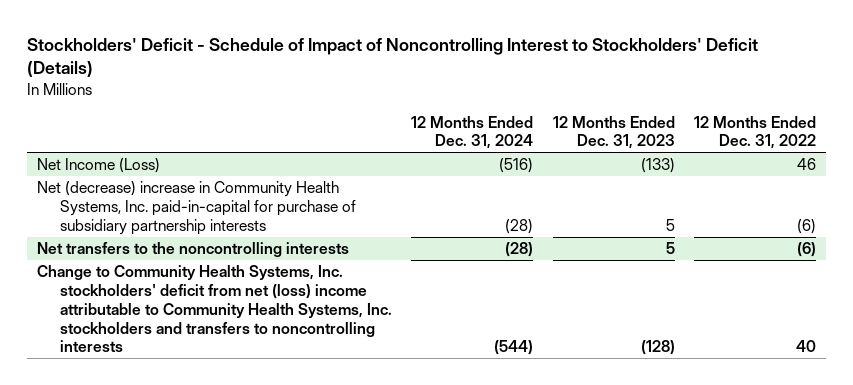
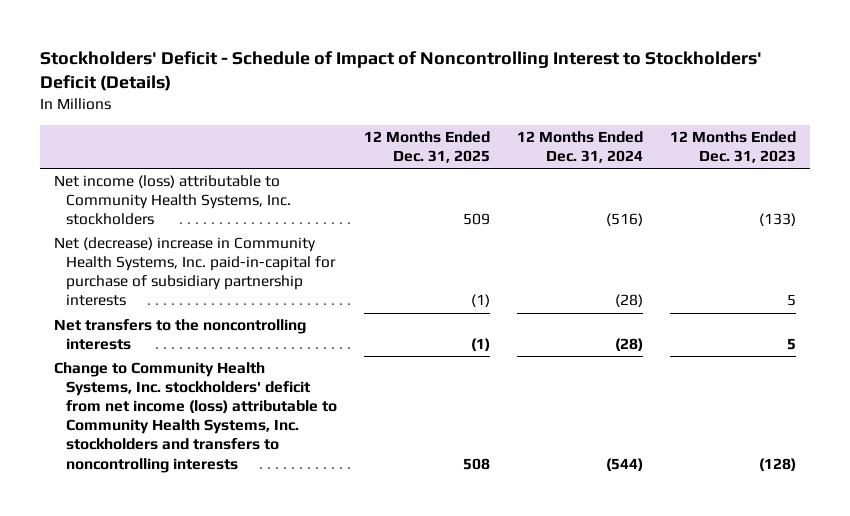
[694,115,817,150] 12 Months Ended Dec. 31, 2022 -> none
none -> [364,130,491,163] 12 Months Ended Dec. 31, 2025
[36,158,160,174] Net Income (Loss) -> [53,175,292,226] Net income (loss) attributable to Community Health Systems, Inc. stockholders
[36,265,392,353] Change to Community Health Systems, Inc. stockholders' deficit from net (loss) income attributable to Community Health Systems, Inc. stockholders and transfers to noncontrolling interests -> [53,362,338,473] Change to Community Health Systems, Inc. stockholders' deficit from net income (loss) attributable to Community Health Systems, Inc. stockholders and transfers to noncontrolling interests

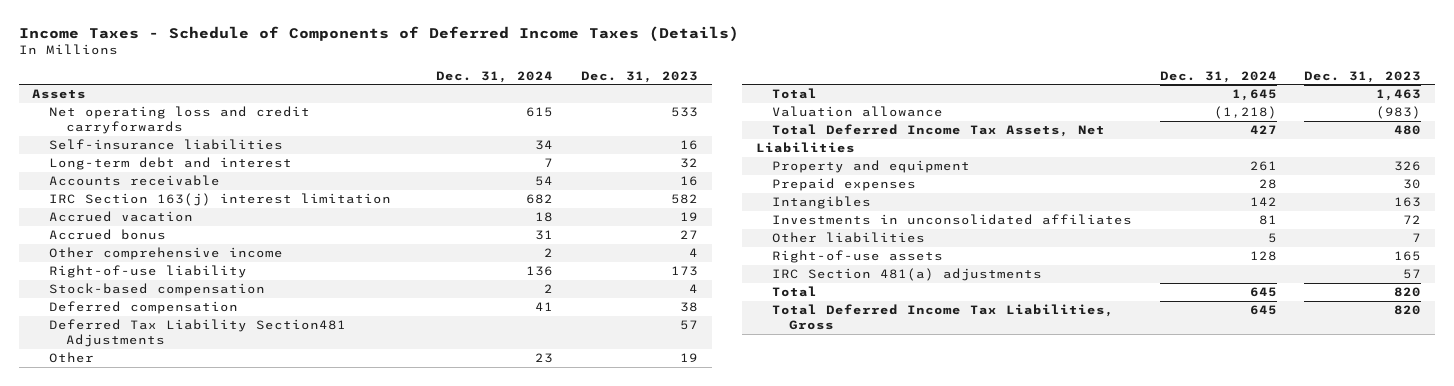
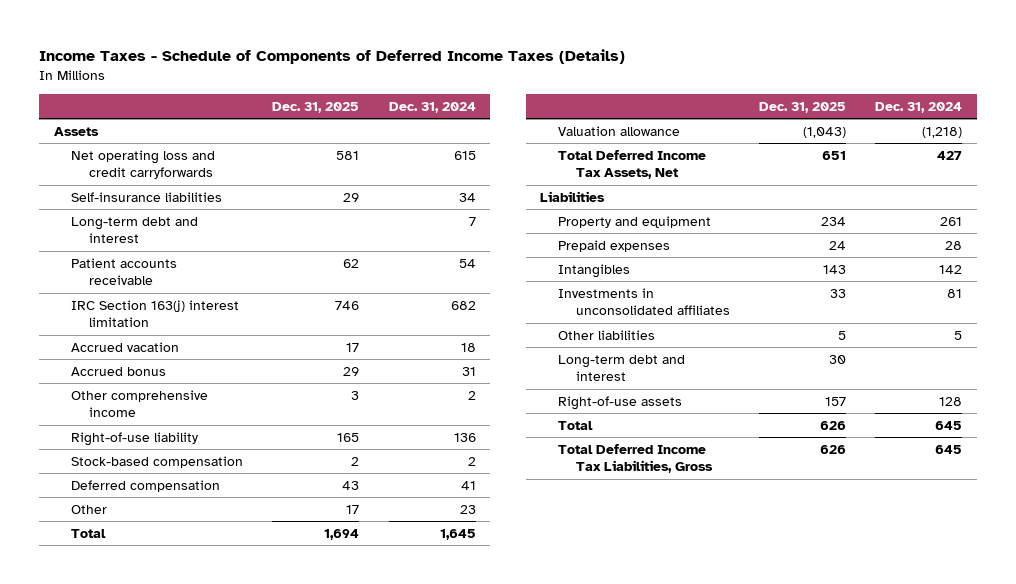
[580,70,698,83] Dec. 31, 2023 -> none
none -> [272,101,360,113] Dec. 31, 2025
[48,175,220,187] Accounts receivable -> [71,257,178,286] Patient accounts receivable
[48,319,346,348] Deferred Tax Liability Section481 Adjustments -> none
none -> [557,354,685,382] Long-term debt and interest
[772,268,1043,282] IRC Section 481(a) adjustments -> none

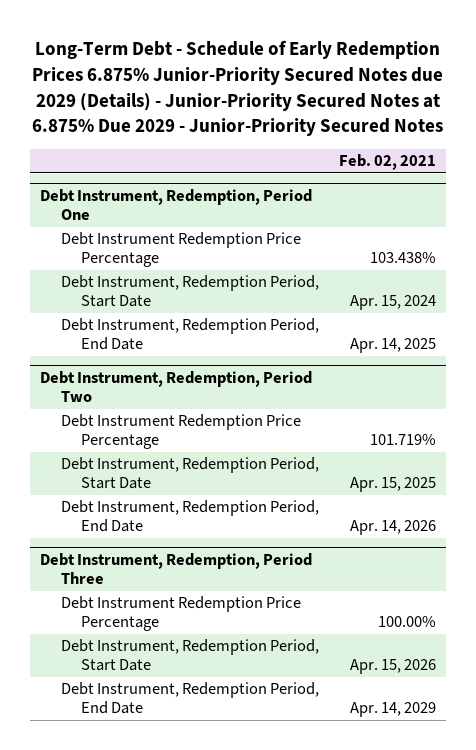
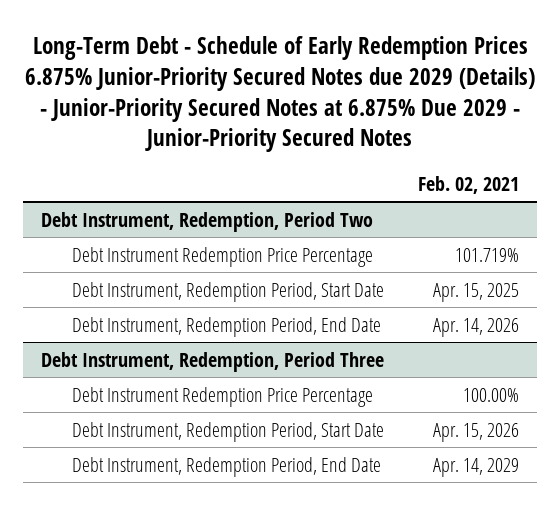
[39,188,312,220] Debt Instrument, Redemption, Period One -> none
[60,232,301,268] Debt Instrument Redemption Price Percentage -> none
[60,275,319,308] Debt Instrument, Redemption Period, Start Date -> none
[60,318,319,351] Debt Instrument, Redemption Period, End Date -> none

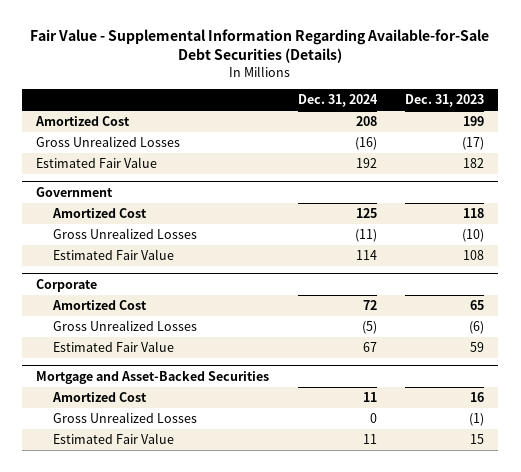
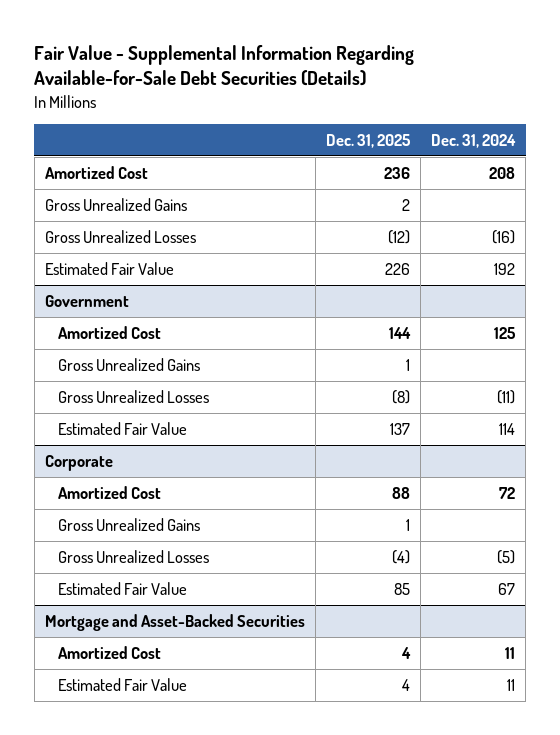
[405,94,485,108] Dec. 31, 2023 -> none
none -> [326,133,412,148] Dec. 31, 2025
none -> [44,197,187,211] Gross Unrealized Gains
none -> [57,357,200,371] Gross Unrealized Gains
none -> [57,517,200,531] Gross Unrealized Gains
[53,412,198,424] Gross Unrealized Losses -> none

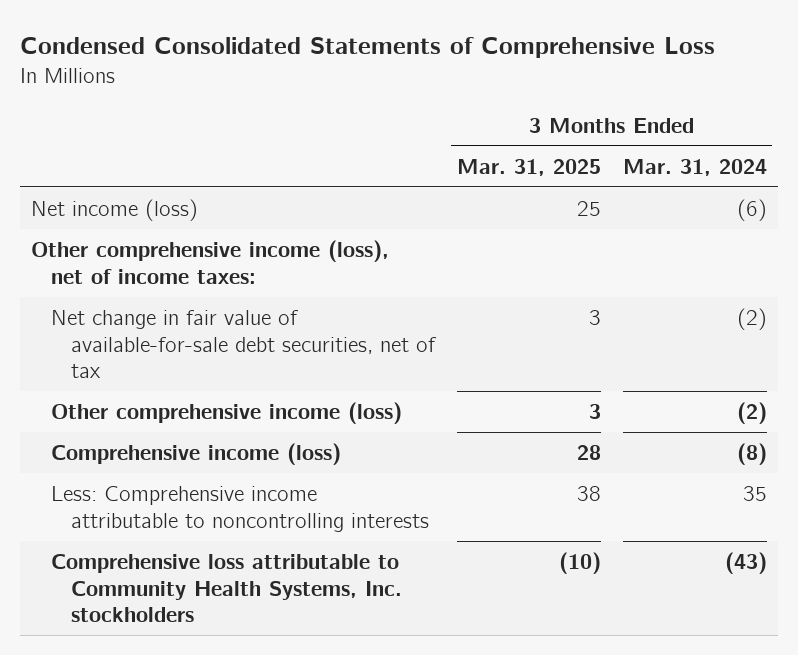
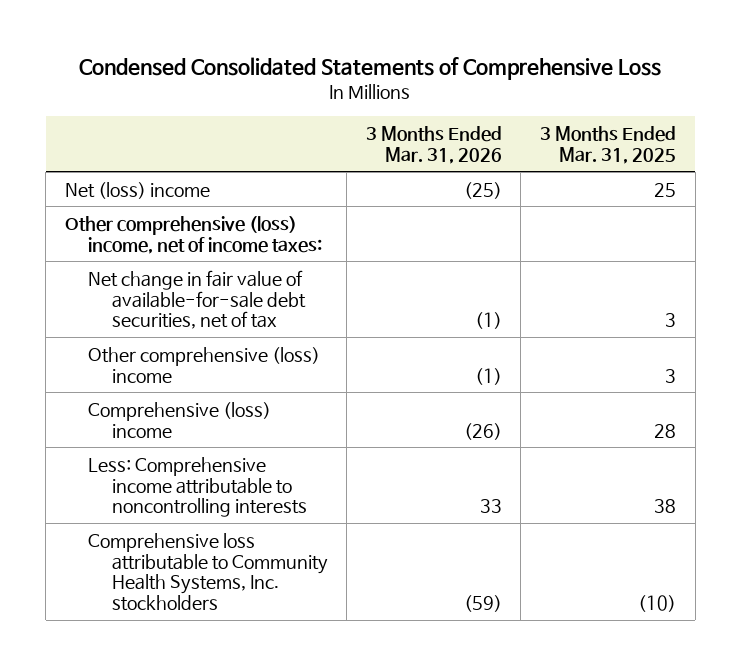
[622,158,767,176] Mar. 31, 2024 -> none
none -> [365,125,502,164] 3 Months Ended Mar. 31, 2026
[30,198,198,221] Net income (loss) -> [64,181,210,199] Net (loss) income
[30,239,389,284] Other comprehensive income (loss), net of income taxes: -> [64,215,323,254] Other comprehensive (loss) income, net of income taxes:
[50,401,402,424] Other comprehensive income (loss) -> [88,346,321,383] Other comprehensive (loss) income
[50,442,341,465] Comprehensive income (loss) -> [88,401,272,438] Comprehensive (loss) income

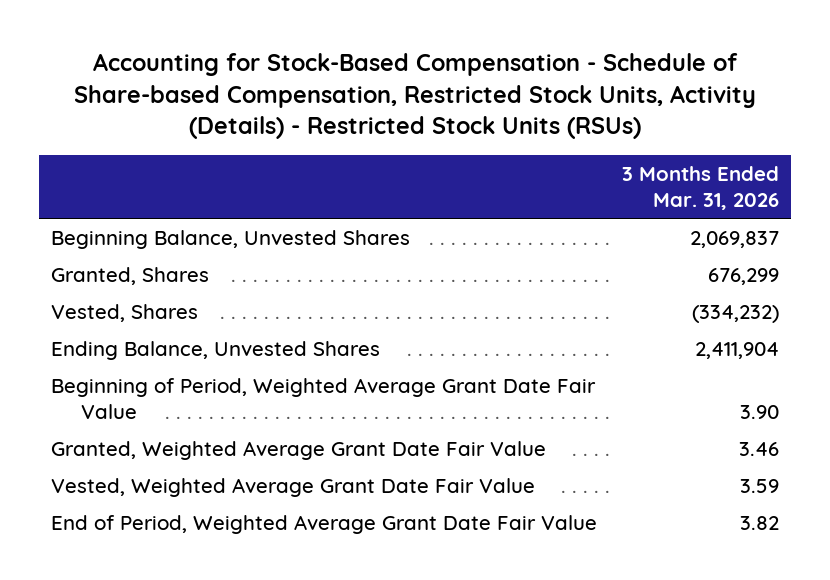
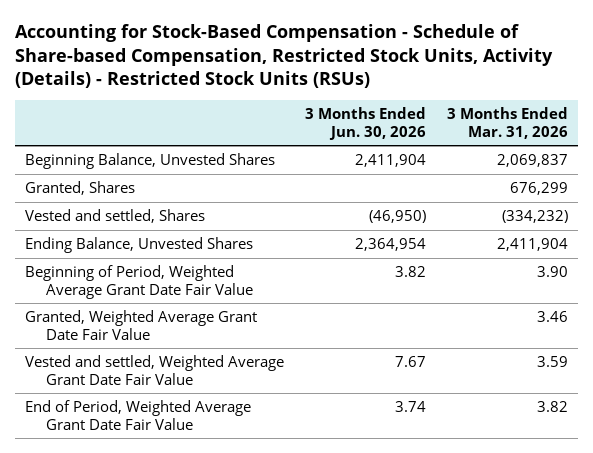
none -> [304,107,426,140] 3 Months Ended Jun. 30, 2026
[51,303,199,322] Vested, Shares -> [25,209,206,224] Vested and settled, Shares
[51,477,536,497] Vested, Weighted Average Grant Date Fair Value -> [25,355,285,385] Vested and settled, Weighted Average Grant Date Fair Value

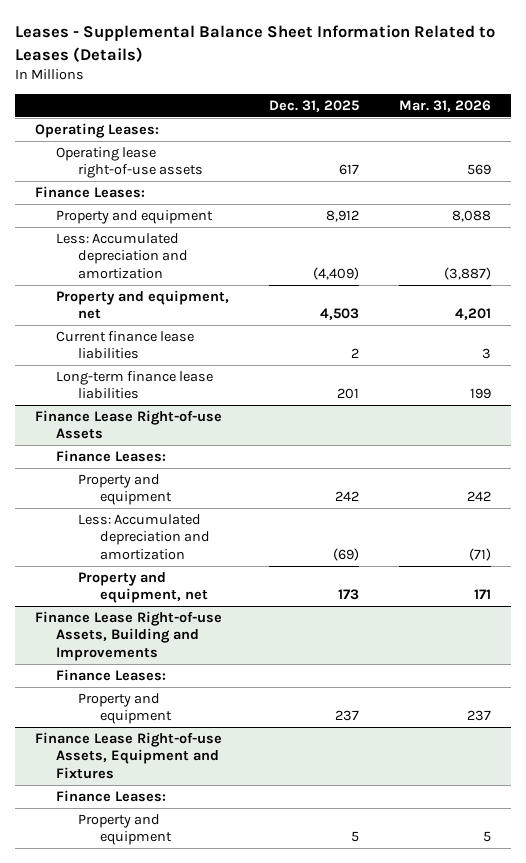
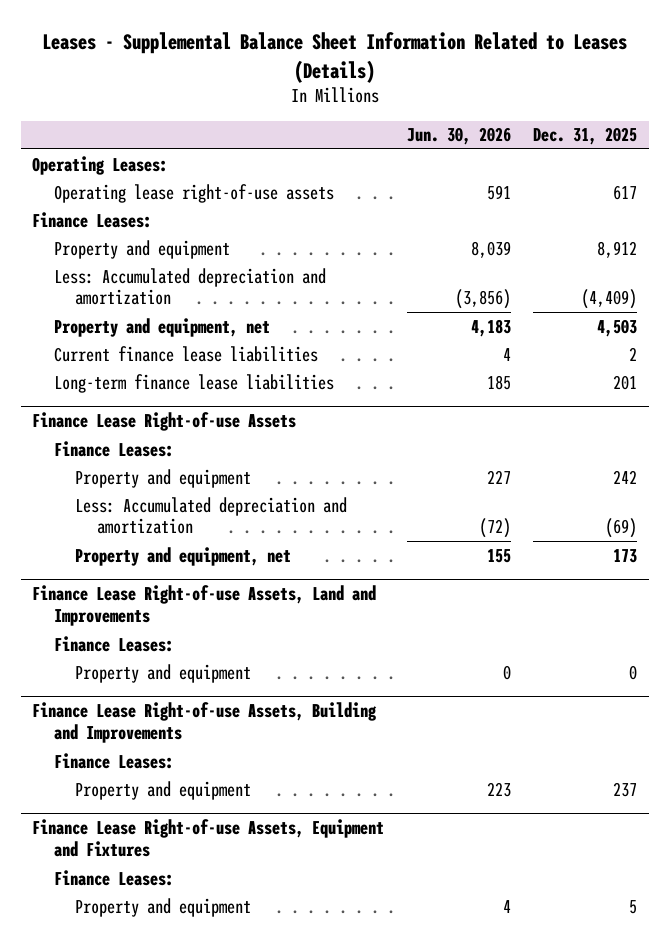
[398,99,491,112] Mar. 31, 2026 -> none
none -> [406,127,511,146] Jun. 30, 2026
none -> [32,585,377,627] Finance Lease Right-of-use Assets, Land and Improvements
none -> [53,635,174,652] Finance Leases:
none -> [75,663,252,683] Property and equipment

